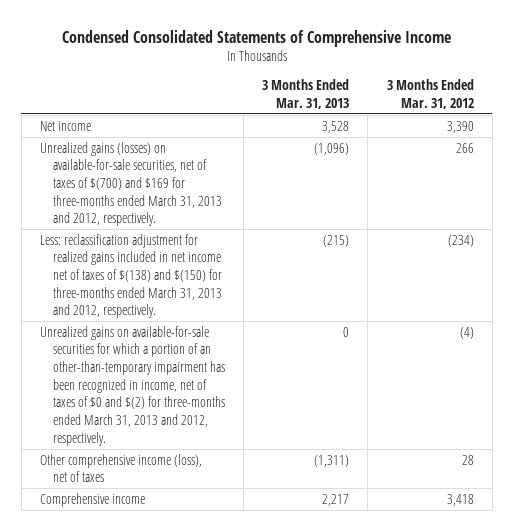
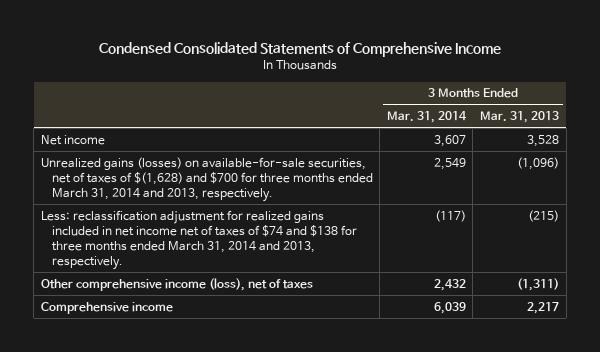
[386,79,474,109] 3 Months Ended Mar. 31, 2012 -> none
none -> [386,111,467,124] Mar. 31, 2014
[40,325,225,446] Unrealized gains on available-for-sale securities for which a portion of an other-than-temporary impairment has been recognized in income, net of taxes of $0 and $(2) for three-months ended March 31, 2013 and 2012, respectively. -> none
[40,141,222,227] Unrealized gains (losses) on available-for-sale securities, net of taxes of $(700) and $169 for three-months ended March 31, 2013 and 2012, respectively. -> [40,156,373,203] Unrealized gains (losses) on available-for-sale securities, net of taxes of $(1,628) and $700 for three months ended March 31, 2014 and 2013, respectively.
[40,233,222,319] Less: reclassification adjustment for realized gains included in net income net of taxes of $(138) and $(150) for three-months ended March 31, 2013 and 2012, respectively. -> [40,209,357,271] Less: reclassification adjustment for realized gains included in net income net of taxes of $74 and $138 for three months ended March 31, 2014 and 2013, respectively.

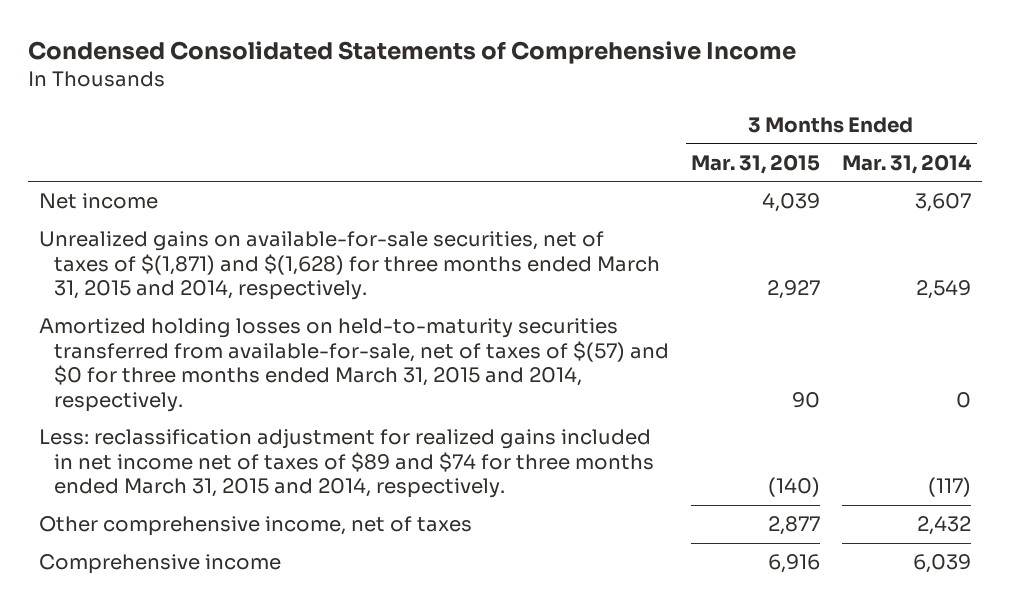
[480,111,560,124] Mar. 31, 2013 -> none
none -> [691,153,821,174] Mar. 31, 2015
[40,156,373,203] Unrealized gains (losses) on available-for-sale securities, net of taxes of $(1,628) and $700 for three months ended March 31, 2014 and 2013, respectively. -> [39,231,661,301] Unrealized gains on available-for-sale securities, net of taxes of $(1,871) and $(1,628) for three months ended March 31, 2015 and 2014, respectively.
none -> [39,318,670,412] Amortized holding losses on held-to-maturity securities transferred from available-for-sale, net of taxes of $(57) and $0 for three months ended March 31, 2015 and 2014, respectively.
[40,209,357,271] Less: reclassification adjustment for realized gains included in net income net of taxes of $74 and $138 for three months ended March 31, 2014 and 2013, respectively. -> [39,429,655,499] Less: reclassification adjustment for realized gains included in net income net of taxes of $89 and $74 for three months ended March 31, 2015 and 2014, respectively.
[40,277,313,291] Other comprehensive income (loss), net of taxes -> [39,516,473,537] Other comprehensive income, net of taxes

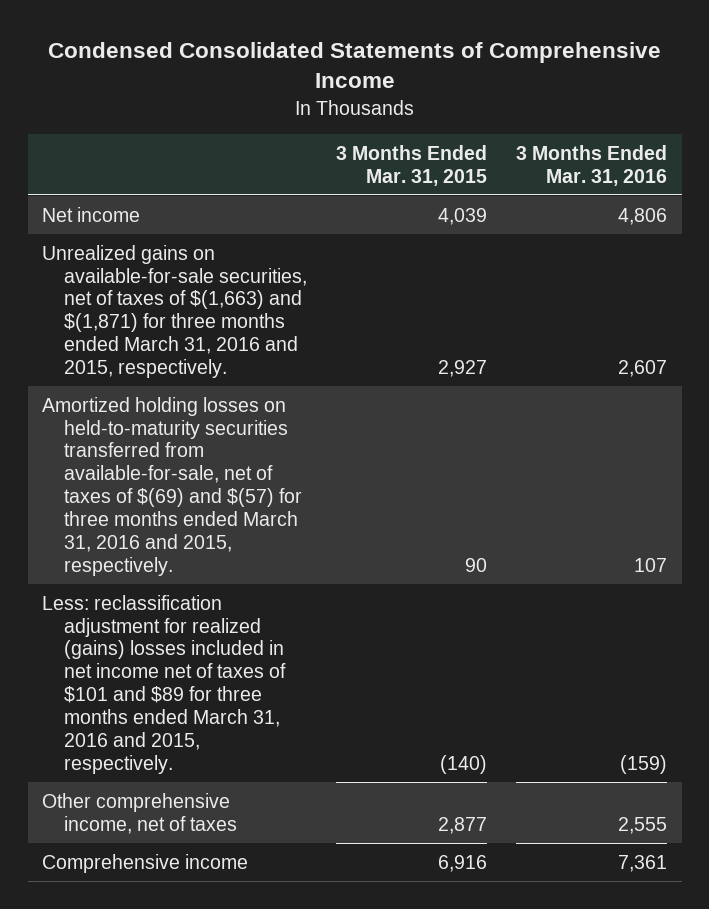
[842,153,973,174] Mar. 31, 2014 -> none
none -> [516,144,668,186] 3 Months Ended Mar. 31, 2016
[39,231,661,301] Unrealized gains on available-for-sale securities, net of taxes of $(1,871) and $(1,628) for three months ended March 31, 2015 and 2014, respectively. -> [42,244,308,379] Unrealized gains on available-for-sale securities, net of taxes of $(1,663) and $(1,871) for three months ended March 31, 2016 and 2015, respectively.
[39,318,670,412] Amortized holding losses on held-to-maturity securities transferred from available-for-sale, net of taxes of $(57) and $0 for three months ended March 31, 2015 and 2014, respectively. -> [42,396,303,577] Amortized holding losses on held-to-maturity securities transferred from available-for-sale, net of taxes of $(69) and $(57) for three months ended March 31, 2016 and 2015, respectively.
[39,429,655,499] Less: reclassification adjustment for realized gains included in net income net of taxes of $89 and $74 for three months ended March 31, 2015 and 2014, respectively. -> [42,594,287,775] Less: reclassification adjustment for realized (gains) losses included in net income net of taxes of $101 and $89 for three months ended March 31, 2016 and 2015, respectively.

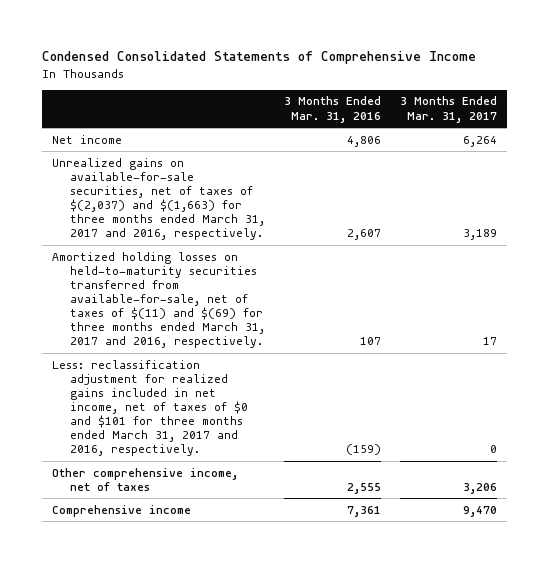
[336,144,488,186] 3 Months Ended Mar. 31, 2015 -> none
none -> [400,96,498,123] 3 Months Ended Mar. 31, 2017
[42,244,308,379] Unrealized gains on available-for-sale securities, net of taxes of $(1,663) and $(1,871) for three months ended March 31, 2016 and 2015, respectively. -> [51,157,265,241] Unrealized gains on available-for-sale securities, net of taxes of $(2,037) and $(1,663) for three months ended March 31, 2017 and 2016, respectively.
[42,396,303,577] Amortized holding losses on held-to-maturity securities transferred from available-for-sale, net of taxes of $(69) and $(57) for three months ended March 31, 2016 and 2015, respectively. -> [51,251,265,349] Amortized holding losses on held-to-maturity securities transferred from available-for-sale, net of taxes of $(11) and $(69) for three months ended March 31, 2017 and 2016, respectively.
[42,594,287,775] Less: reclassification adjustment for realized (gains) losses included in net income net of taxes of $101 and $89 for three months ended March 31, 2016 and 2015, respectively. -> [51,359,248,457] Less: reclassification adjustment for realized gains included in net income, net of taxes of $0 and $101 for three months ended March 31, 2017 and 2016, respectively.

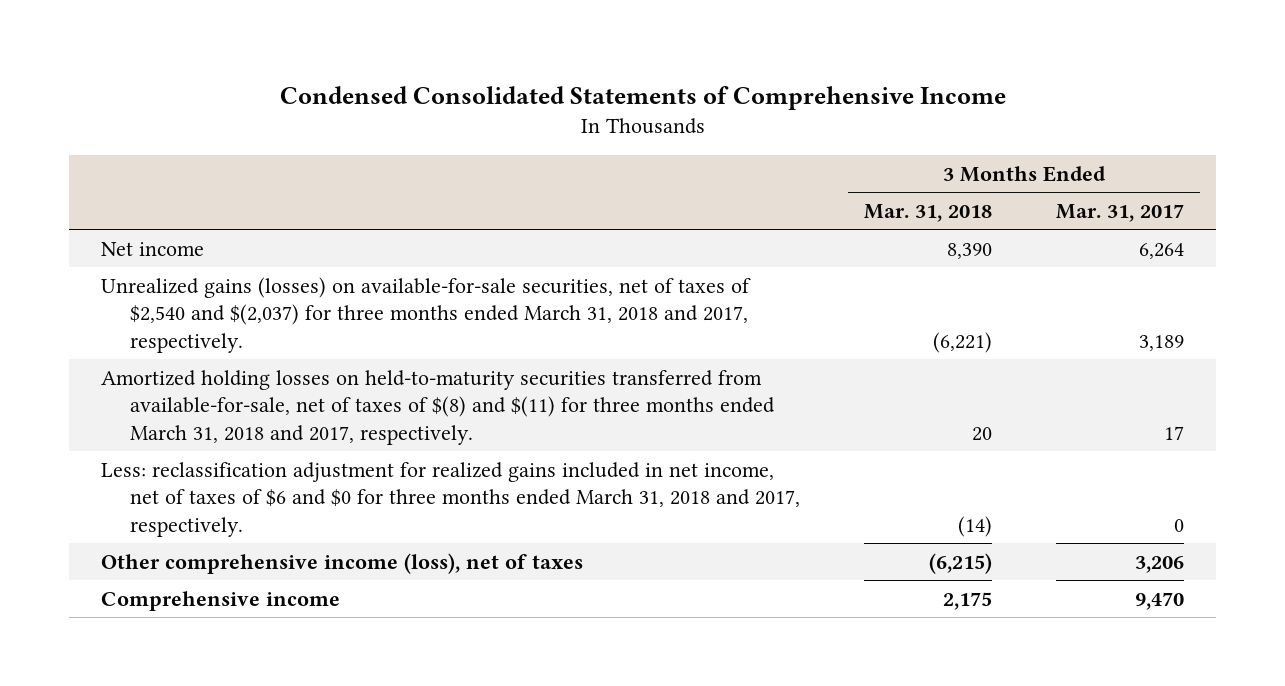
[283,96,381,123] 3 Months Ended Mar. 31, 2016 -> none
none -> [863,204,992,223] Mar. 31, 2018
[51,157,265,241] Unrealized gains on available-for-sale securities, net of taxes of $(2,037) and $(1,663) for three months ended March 31, 2017 and 2016, respectively. -> [101,276,752,353] Unrealized gains (losses) on available-for-sale securities, net of taxes of $2,540 and $(2,037) for three months ended March 31, 2018 and 2017, respectively.
[51,251,265,349] Amortized holding losses on held-to-maturity securities transferred from available-for-sale, net of taxes of $(11) and $(69) for three months ended March 31, 2017 and 2016, respectively. -> [101,369,775,445] Amortized holding losses on held-to-maturity securities transferred from available-for-sale, net of taxes of $(8) and $(11) for three months ended March 31, 2018 and 2017, respectively.
[51,359,248,457] Less: reclassification adjustment for realized gains included in net income, net of taxes of $0 and $101 for three months ended March 31, 2017 and 2016, respectively. -> [101,461,800,537] Less: reclassification adjustment for realized gains included in net income, net of taxes of $6 and $0 for three months ended March 31, 2018 and 2017, respectively.
[51,467,238,491] Other comprehensive income, net of taxes -> [101,552,584,574] Other comprehensive income (loss), net of taxes

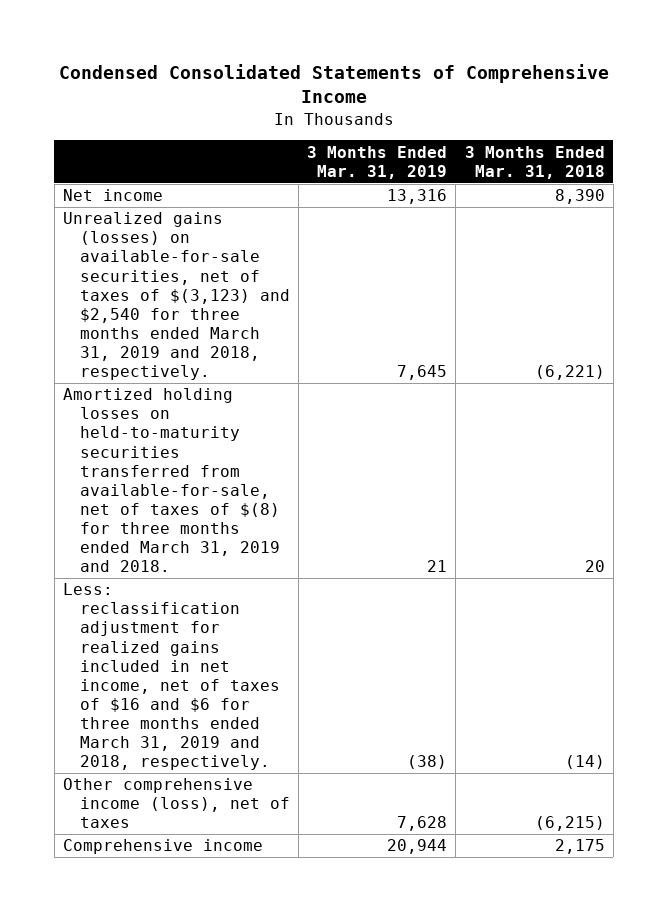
[1055,204,1184,223] Mar. 31, 2017 -> none
none -> [307,145,448,179] 3 Months Ended Mar. 31, 2019
[101,276,752,353] Unrealized gains (losses) on available-for-sale securities, net of taxes of $2,540 and $(2,037) for three months ended March 31, 2018 and 2017, respectively. -> [63,212,291,380] Unrealized gains (losses) on available-for-sale securities, net of taxes of $(3,123) and $2,540 for three months ended March 31, 2019 and 2018, respectively.
[101,369,775,445] Amortized holding losses on held-to-maturity securities transferred from available-for-sale, net of taxes of $(8) and $(11) for three months ended March 31, 2018 and 2017, respectively. -> [63,388,281,572] Amortized holding losses on held-to-maturity securities transferred from available-for-sale, net of taxes of $(8) for three months ended March 31, 2019 and 2018.
[101,461,800,537] Less: reclassification adjustment for realized gains included in net income, net of taxes of $6 and $0 for three months ended March 31, 2018 and 2017, respectively. -> [63,583,281,770] Less: reclassification adjustment for realized gains included in net income, net of taxes of $16 and $6 for three months ended March 31, 2019 and 2018, respectively.

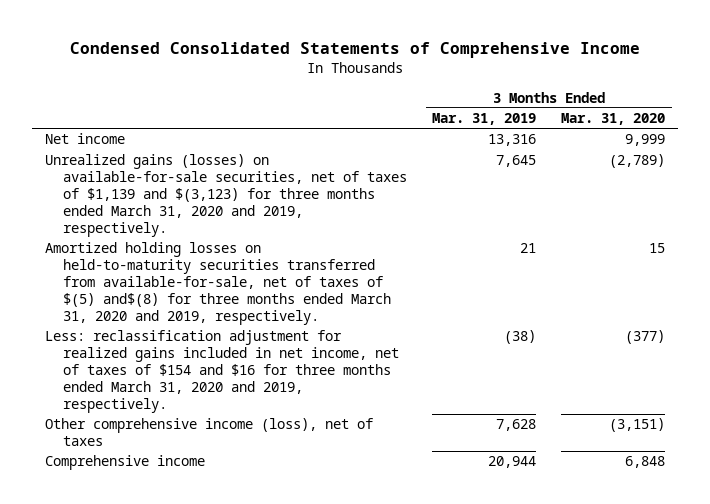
[464,145,605,179] 3 Months Ended Mar. 31, 2018 -> none
none -> [561,113,666,126] Mar. 31, 2020
[63,212,291,380] Unrealized gains (losses) on available-for-sale securities, net of taxes of $(3,123) and $2,540 for three months ended March 31, 2019 and 2018, respectively. -> [44,154,408,237] Unrealized gains (losses) on available-for-sale securities, net of taxes of $1,139 and $(3,123) for three months ended March 31, 2020 and 2019, respectively.
[63,388,281,572] Amortized holding losses on held-to-maturity securities transferred from available-for-sale, net of taxes of $(8) for three months ended March 31, 2019 and 2018. -> [44,242,392,325] Amortized holding losses on held-to-maturity securities transferred from available-for-sale, net of taxes of $(5) and$(8) for three months ended March 31, 2020 and 2019, respectively.
[63,583,281,770] Less: reclassification adjustment for realized gains included in net income, net of taxes of $16 and $6 for three months ended March 31, 2019 and 2018, respectively. -> [44,330,400,413] Less: reclassification adjustment for realized gains included in net income, net of taxes of $154 and $16 for three months ended March 31, 2020 and 2019, respectively.

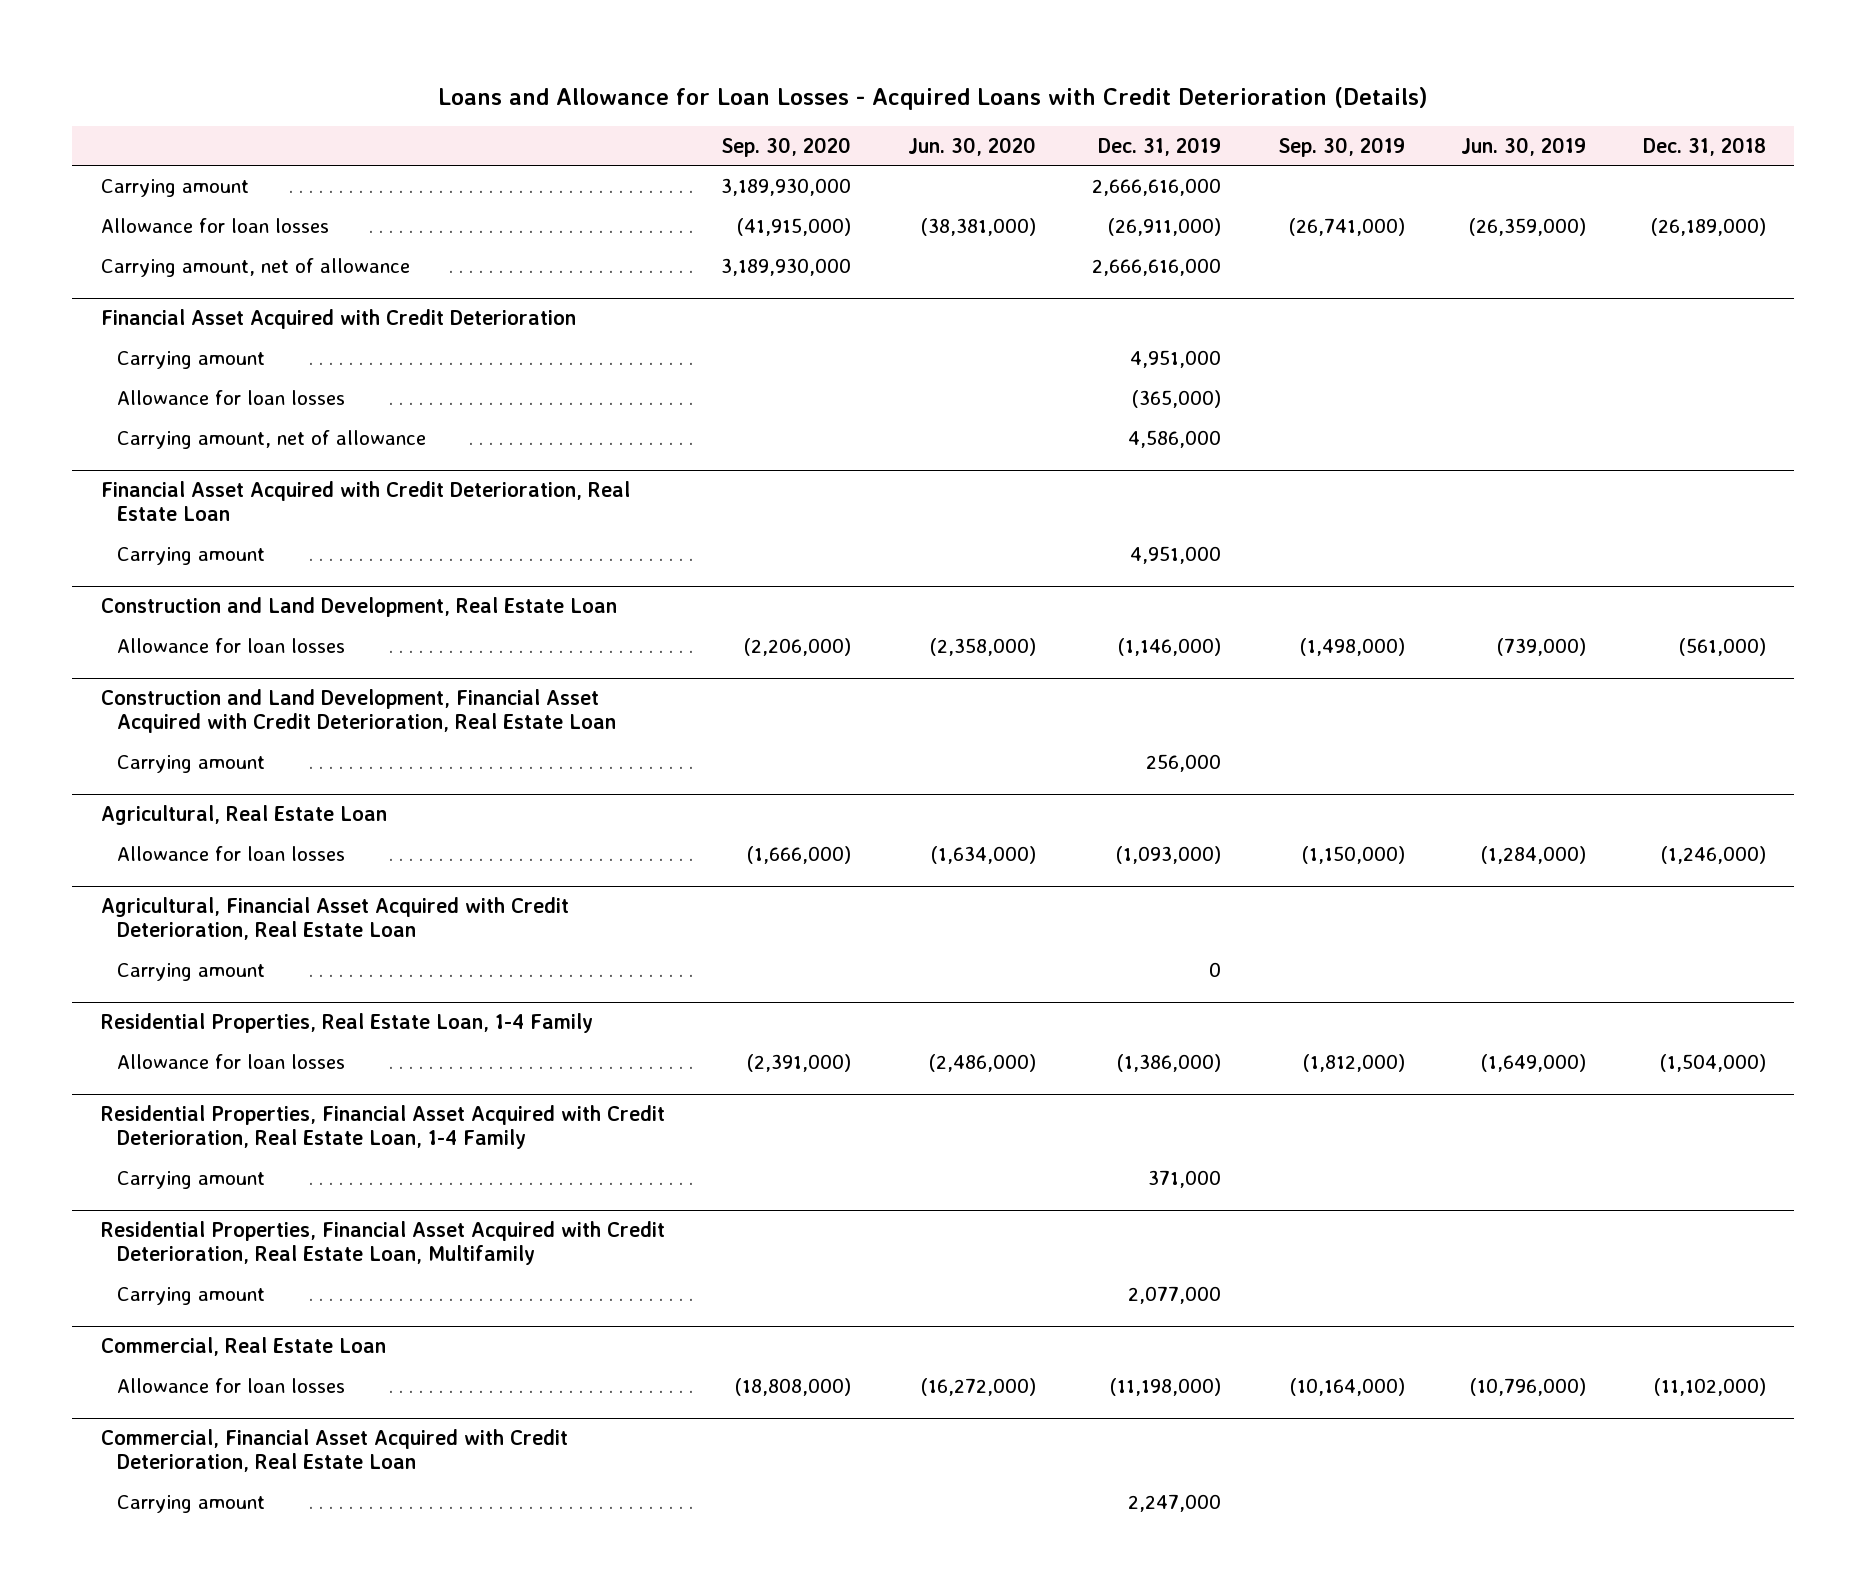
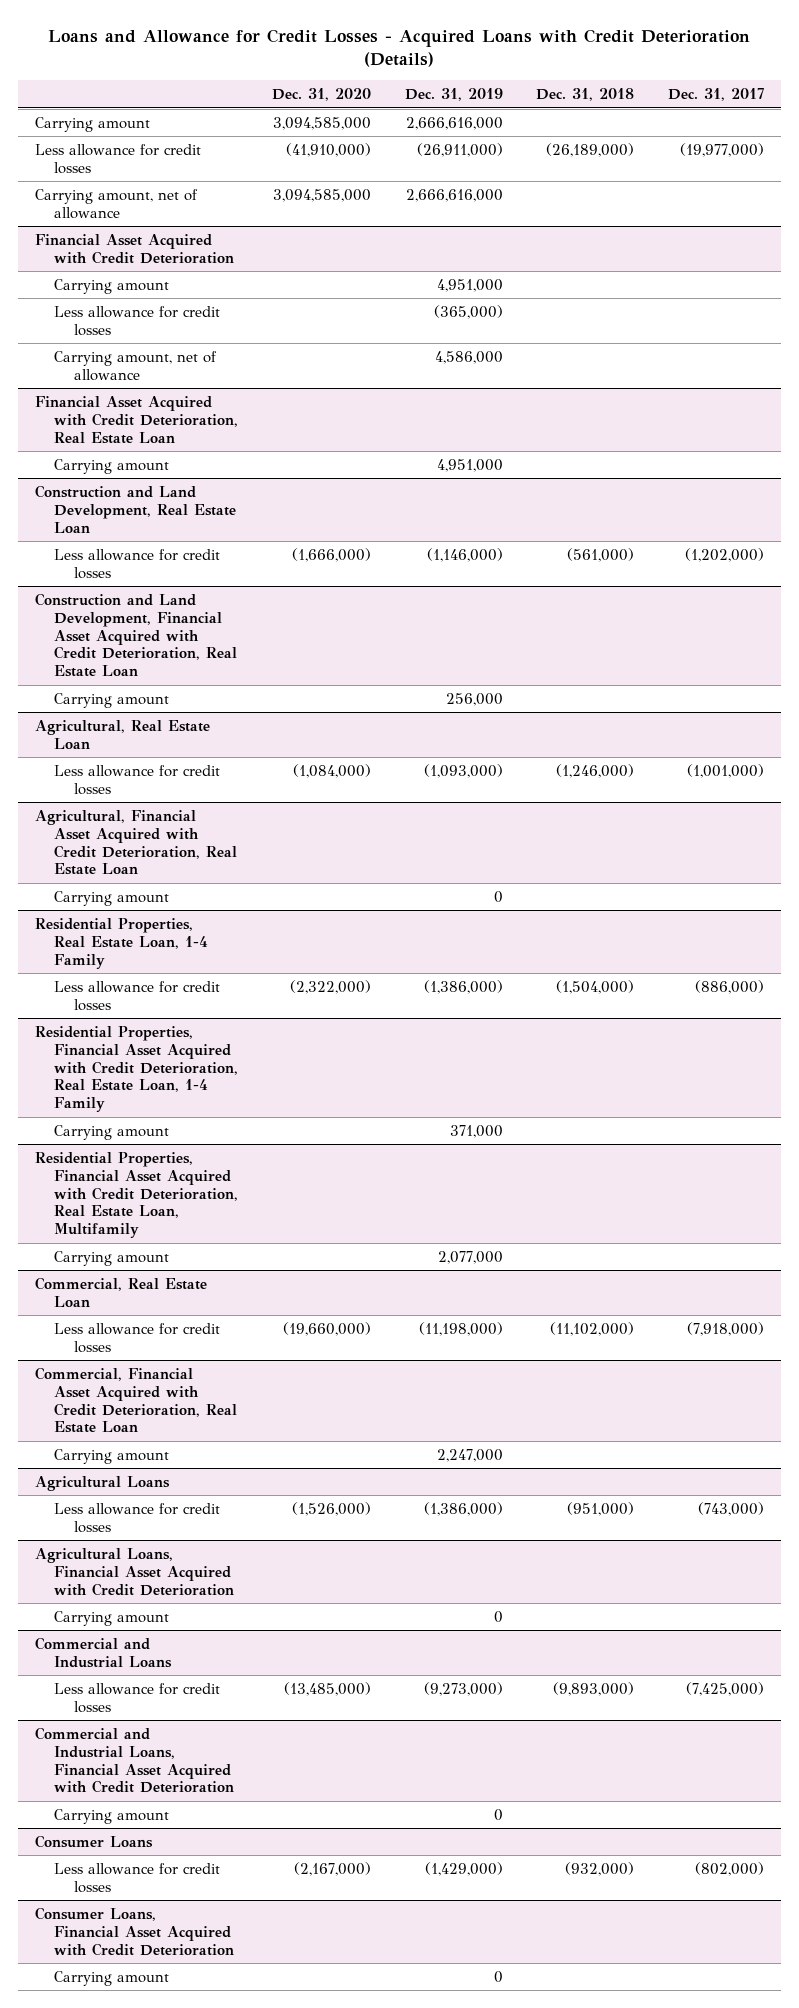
[438,86,1429,110] Loans and Allowance for Loan Losses - Acquired Loans with Credit Deterioration (Details) -> [48,28,751,68] Loans and Allowance for Credit Losses - Acquired Loans with Credit Deterioration (Details)
[721,136,852,157] Sep. 30, 2020 -> none
[907,136,1036,156] Jun. 30, 2020 -> none
[1277,136,1405,157] Sep. 30, 2019 -> none
[1461,136,1587,156] Jun. 30, 2019 -> none
none -> [272,88,372,102] Dec. 31, 2020
none -> [667,88,764,102] Dec. 31, 2017
[100,217,329,233] Allowance for loan losses -> [34,143,201,174] Less allowance for credit losses
[117,389,346,405] Allowance for loan losses -> [54,305,221,336] Less allowance for credit losses
[117,637,346,653] Allowance for loan losses -> [54,548,221,579] Less allowance for credit losses
[117,845,346,861] Allowance for loan losses -> [54,764,221,795] Less allowance for credit losses
[117,1053,346,1069] Allowance for loan losses -> [54,980,221,1011] Less allowance for credit losses
[117,1377,346,1393] Allowance for loan losses -> [54,1322,221,1353] Less allowance for credit losses
none -> [34,1475,170,1491] Agricultural Loans
none -> [54,1502,221,1533] Less allowance for credit losses
none -> [34,1547,235,1596] Agricultural Loans, Financial Asset Acquired with Credit Deterioration
none -> [54,1610,170,1626] Carrying amount
none -> [34,1636,173,1668] Commercial and Industrial Loans
none -> [54,1682,221,1713] Less allowance for credit losses
none -> [34,1726,235,1794] Commercial and Industrial Loans, Financial Asset Acquired with Credit Deterioration
none -> [54,1808,170,1824] Carrying amount
none -> [34,1834,153,1848] Consumer Loans
none -> [54,1862,221,1893] Less allowance for credit losses
none -> [34,1906,235,1956] Consumer Loans, Financial Asset Acquired with Credit Deterioration
none -> [54,1970,170,1986] Carrying amount

